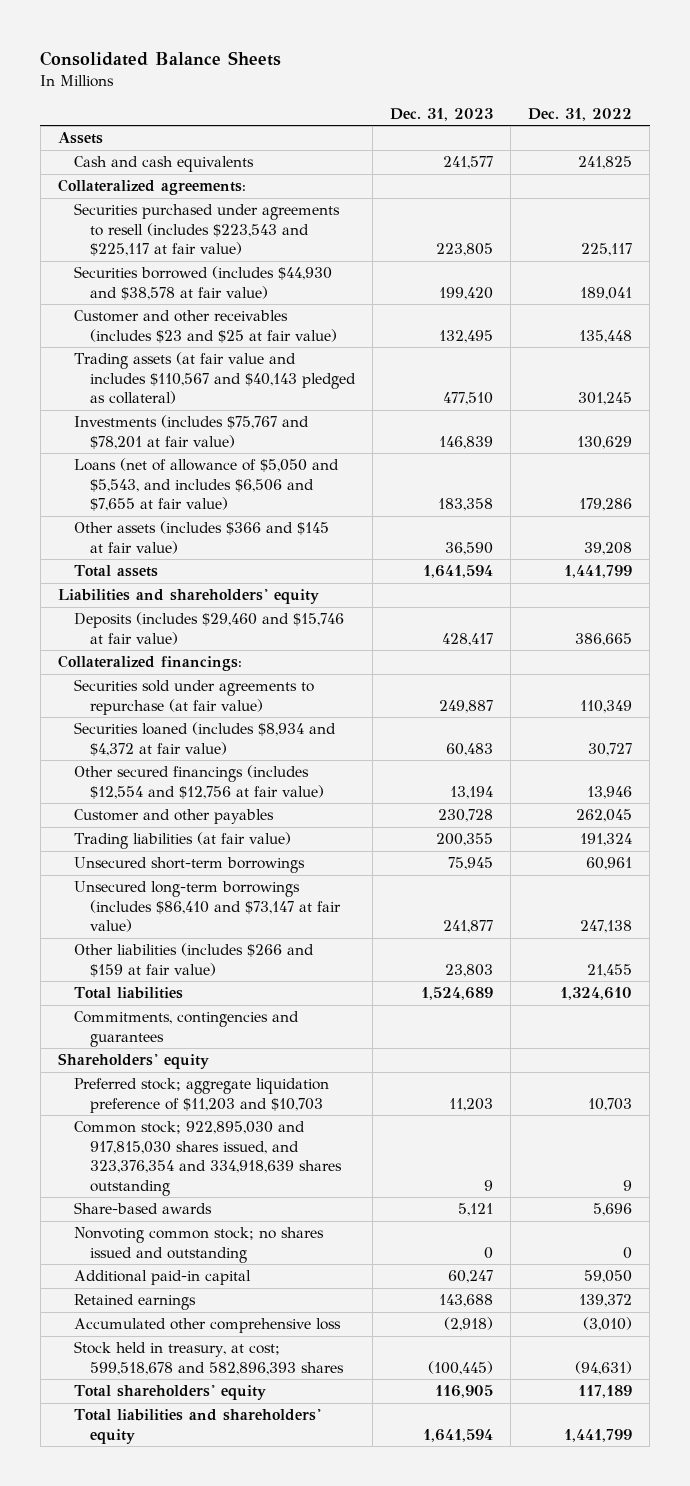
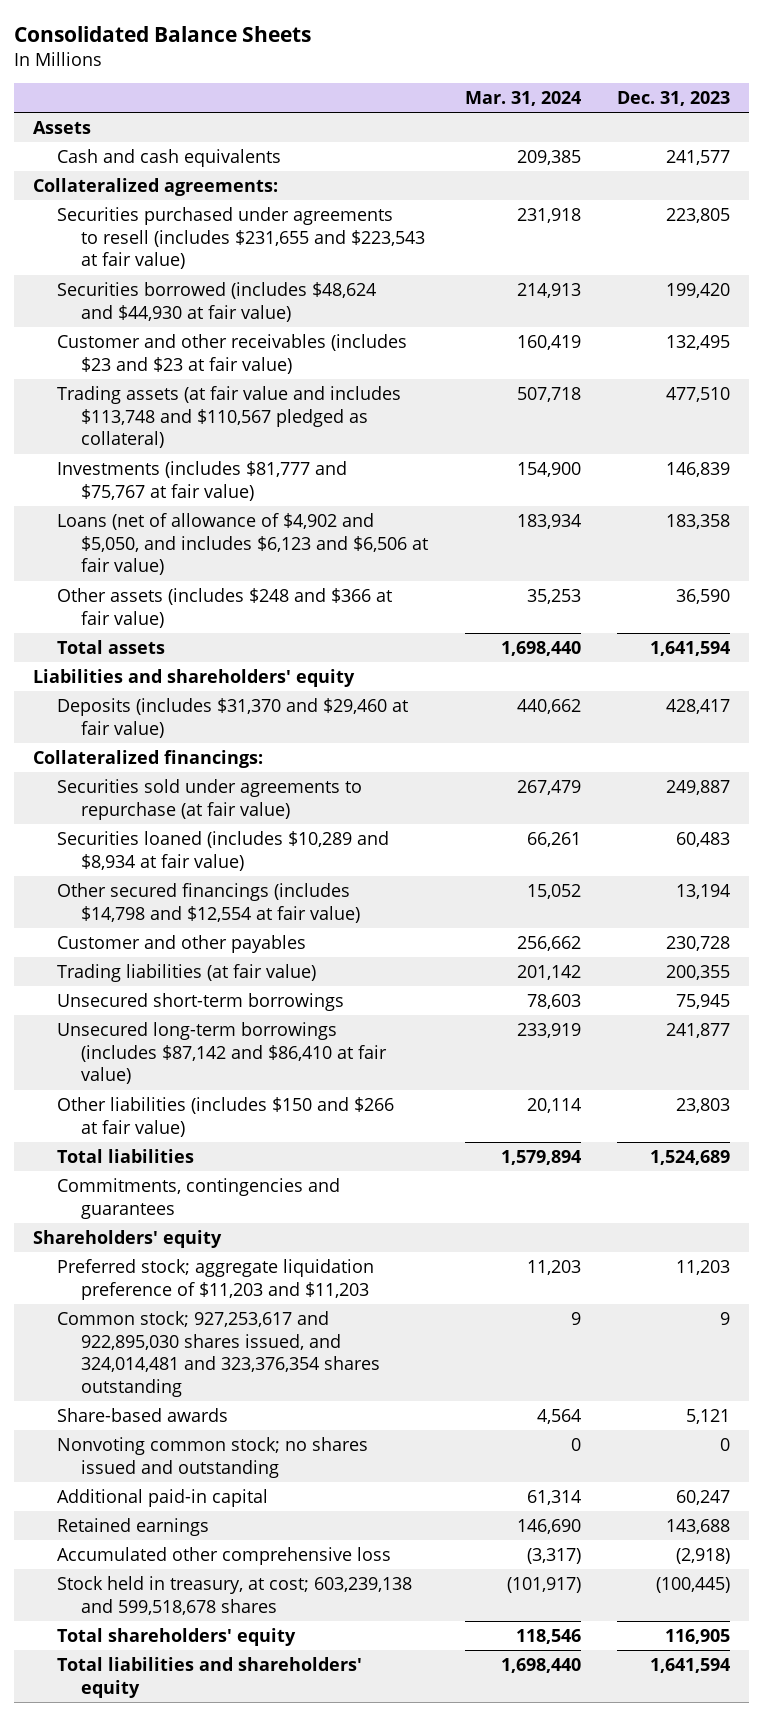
[528,107,633,121] Dec. 31, 2022 -> none
none -> [464,91,581,107] Mar. 31, 2024
[73,203,340,257] Securities purchased under agreements to resell (includes $223,543 and $225,117 at fair value) -> [56,206,426,270] Securities purchased under agreements to resell (includes $231,655 and $223,543 at fair value)
[73,266,332,300] Securities borrowed (includes $44,930 and $38,578 at fair value) -> [56,281,376,322] Securities borrowed (includes $48,624 and $44,930 at fair value)
[73,310,338,343] Customer and other receivables (includes $23 and $25 at fair value) -> [56,333,407,374] Customer and other receivables (includes $23 and $23 at fair value)
[73,352,357,405] Trading assets (at fair value and includes $110,567 and $40,143 pledged as collateral) -> [56,385,401,449] Trading assets (at fair value and includes $113,748 and $110,567 pledged as collateral)
[73,415,309,449] Investments (includes $75,767 and $78,201 at fair value) -> [56,460,347,501] Investments (includes $81,777 and $75,767 at fair value)
[73,458,339,512] Loans (net of allowance of $5,050 and $5,543, and includes $6,506 and $7,655 at fair value) -> [56,512,429,576] Loans (net of allowance of $4,902 and $5,050, and includes $6,123 and $6,506 at fair value)
[73,521,329,554] Other assets (includes $366 and $145 at fair value) -> [56,587,392,628] Other assets (includes $248 and $366 at fair value)
[73,612,344,645] Deposits (includes $29,460 and $15,746 at fair value) -> [56,697,408,738] Deposits (includes $31,370 and $29,460 at fair value)
[73,722,336,756] Securities loaned (includes $8,934 and $4,372 at fair value) -> [56,830,389,871] Securities loaned (includes $10,289 and $8,934 at fair value)
[73,765,325,799] Other secured financings (includes $12,554 and $12,756 at fair value) -> [56,882,361,923] Other secured financings (includes $14,798 and $12,554 at fair value)
[73,881,342,933] Unsecured long-term borrowings (includes $86,410 and $73,147 at fair value) -> [56,1021,388,1085] Unsecured long-term borrowings (includes $87,142 and $86,410 at fair value)
[73,943,314,977] Other liabilities (includes $266 and $159 at fair value) -> [56,1096,394,1137] Other liabilities (includes $150 and $266 at fair value)
[73,1078,329,1113] Preferred stock; aggregate liquidation preference of $11,203 and $10,703 -> [56,1258,374,1300] Preferred stock; aggregate liquidation preference of $11,203 and $11,203
[73,1121,343,1196] Common stock; 922,895,030 and 917,815,030 shares issued, and 323,376,354 and 334,918,639 shares outstanding -> [56,1310,381,1398] Common stock; 927,253,617 and 922,895,030 shares issued, and 324,014,481 and 323,376,354 shares outstanding
[73,1341,345,1375] Stock held in treasury, at cost; 599,518,678 and 582,896,393 shares -> [56,1575,412,1615] Stock held in treasury, at cost; 603,239,138 and 599,518,678 shares

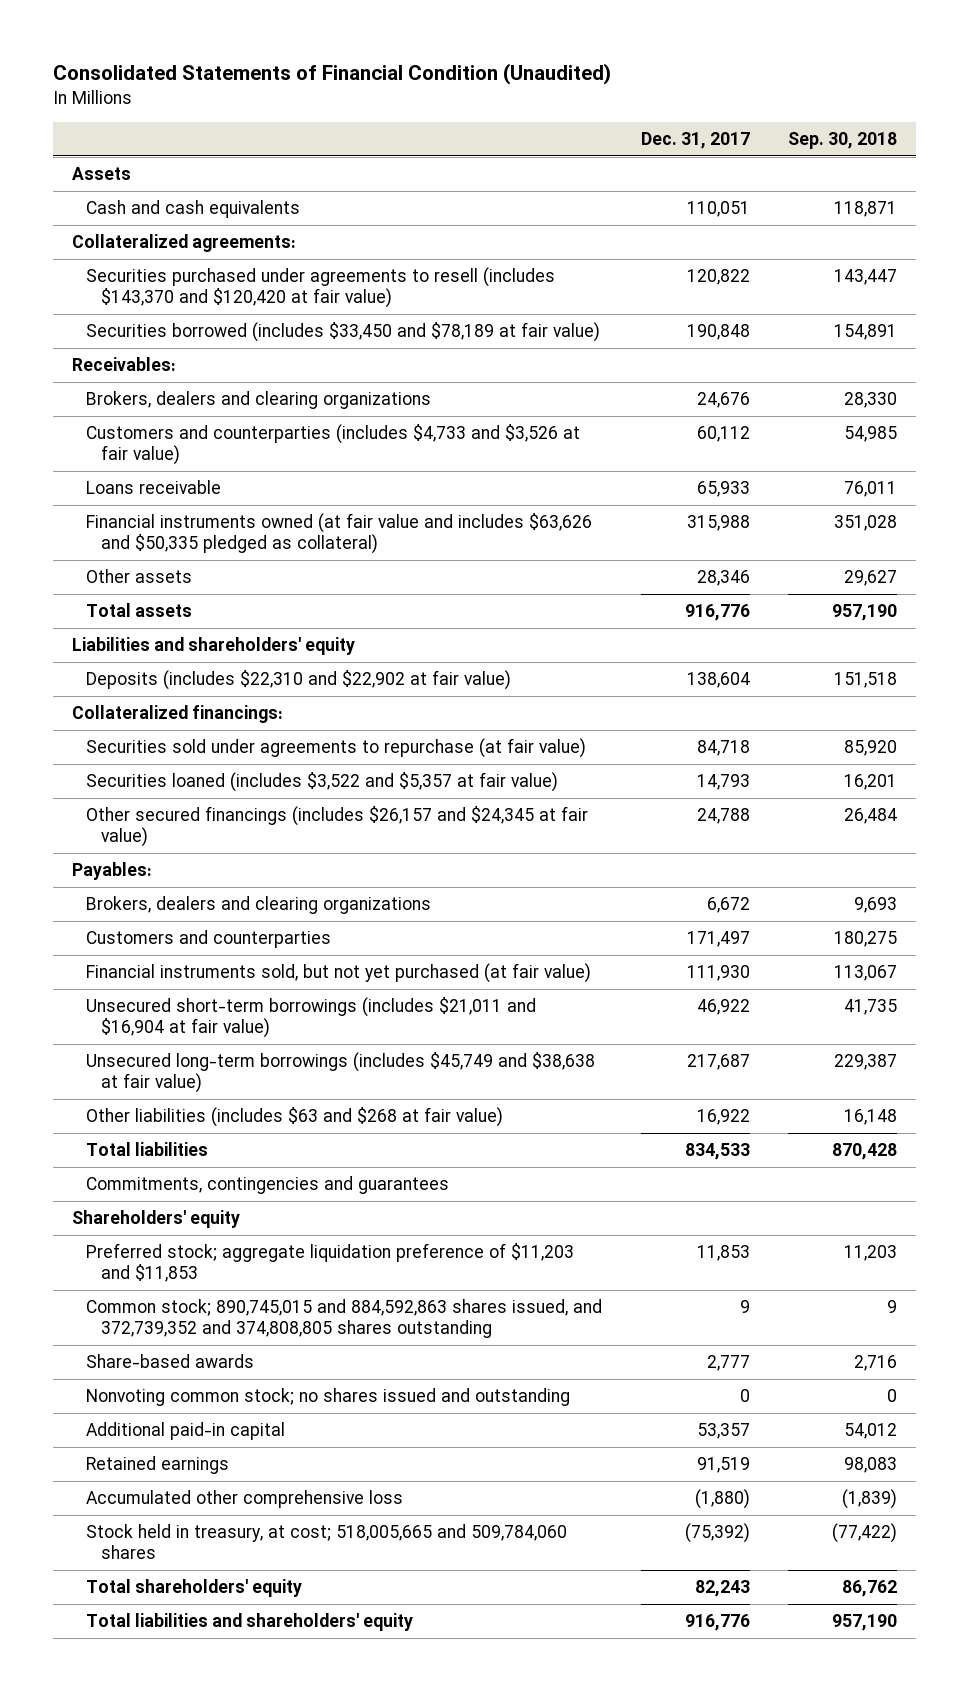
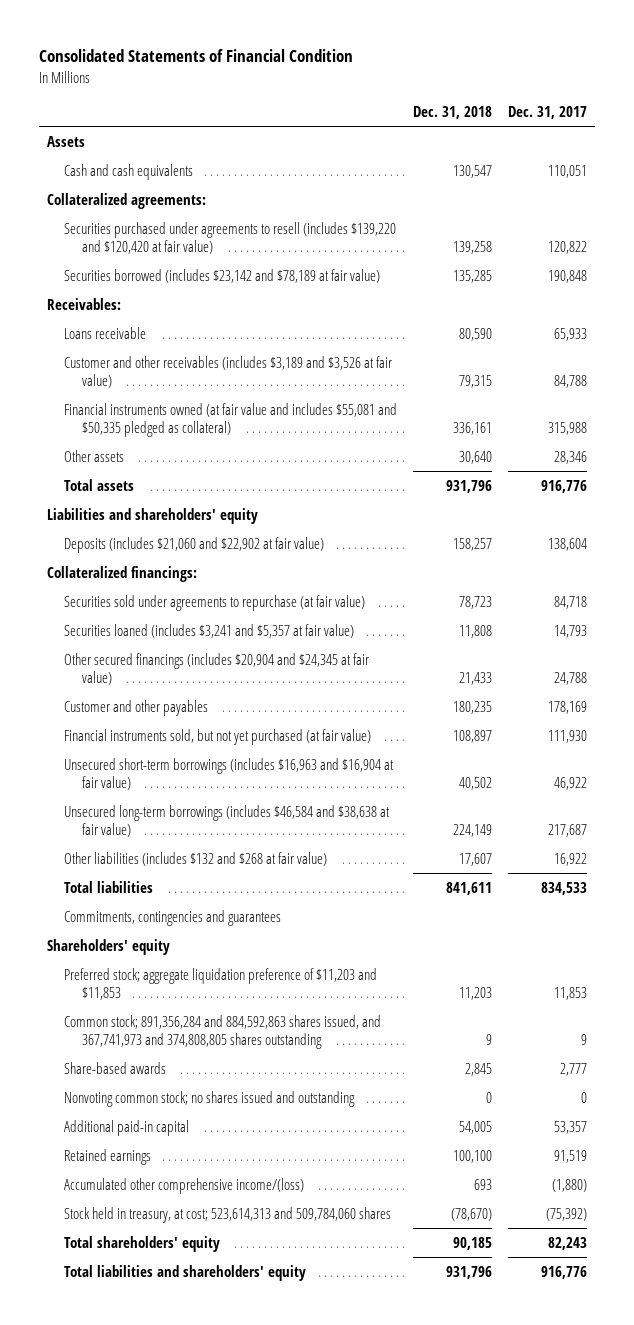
[52,63,611,86] Consolidated Statements of Financial Condition (Unaudited) -> [39,49,354,63] Consolidated Statements of Financial Condition
[787,132,897,150] Sep. 30, 2018 -> none
none -> [413,106,493,120] Dec. 31, 2018
[86,267,556,309] Securities purchased under agreements to resell (includes $143,370 and $120,420 at fair value) -> [64,221,397,254] Securities purchased under agreements to resell (includes $139,220 and $120,420 at fair value)
[86,322,601,343] Securities borrowed (includes $33,450 and $78,189 at fair value) -> [64,268,381,283] Securities borrowed (includes $23,142 and $78,189 at fair value)
[86,391,432,410] Brokers, dealers and clearing organizations -> none
[86,424,581,466] Customers and counterparties (includes $4,733 and $3,526 at fair value) -> none
none -> [64,355,393,388] Customer and other receivables (includes $3,189 and $3,526 at fair value)
[86,513,593,555] Financial instruments owned (at fair value and includes $63,626 and $50,335 pledged as collateral) -> [64,402,398,437] Financial instruments owned (at fair value and includes $55,081 and $50,335 pledged as collateral)
[86,670,512,691] Deposits (includes $22,310 and $22,902 at fair value) -> [64,536,325,553] Deposits (includes $21,060 and $22,902 at fair value)
[71,862,152,881] Payables: -> none
[86,896,432,915] Brokers, dealers and clearing organizations -> none
[86,930,332,949] Customers and counterparties -> none
[86,772,559,793] Securities loaned (includes $3,522 and $5,357 at fair value) -> [64,623,355,638] Securities loaned (includes $3,241 and $5,357 at fair value)
[86,806,589,848] Other secured financings (includes $26,157 and $24,345 at fair value) -> [64,652,370,685] Other secured financings (includes $20,904 and $24,345 at fair value)
none -> [64,699,209,716] Customer and other payables
[86,997,537,1039] Unsecured short-term borrowings (includes $21,011 and $16,904 at fair value) -> [64,757,395,790] Unsecured short-term borrowings (includes $16,963 and $16,904 at fair value)
[86,1052,596,1094] Unsecured long-term borrowings (includes $45,749 and $38,638 at fair value) -> [64,804,391,837] Unsecured long-term borrowings (includes $46,584 and $38,638 at fair value)
[86,1107,504,1128] Other liabilities (includes $63 and $268 at fair value) -> [64,851,328,866] Other liabilities (includes $132 and $268 at fair value)
[86,1299,603,1339] Common stock; 890,745,015 and 884,592,863 shares issued, and 372,739,352 and 374,808,805 shares outstanding -> [64,1014,382,1049] Common stock; 891,356,284 and 884,592,863 shares issued, and 367,741,973 and 374,808,805 shares outstanding
[86,1490,404,1509] Accumulated other comprehensive loss -> [64,1177,305,1194] Accumulated other comprehensive income/(loss)
[86,1524,568,1560] Stock held in treasury, at cost; 518,005,665 and 509,784,060 shares -> [64,1206,392,1223] Stock held in treasury, at cost; 523,614,313 and 509,784,060 shares

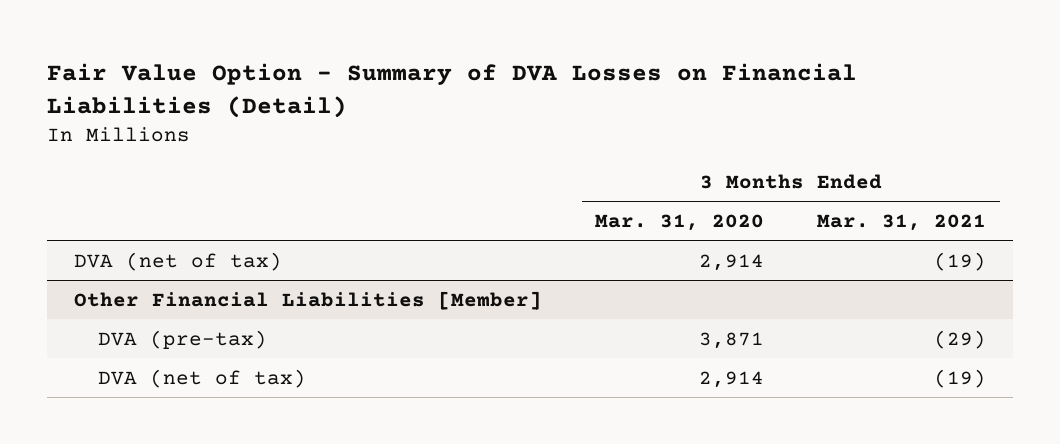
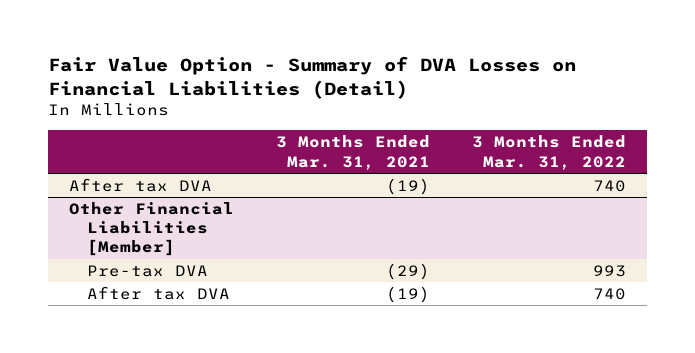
[594,213,764,231] Mar. 31, 2020 -> none
none -> [472,135,627,170] 3 Months Ended Mar. 31, 2022
[73,251,282,271] DVA (net of tax) -> [68,178,212,193] After tax DVA
[98,329,268,349] DVA (pre-tax) -> [87,265,209,278] Pre-tax DVA
[98,368,307,388] DVA (net of tax) -> [87,286,231,301] After tax DVA

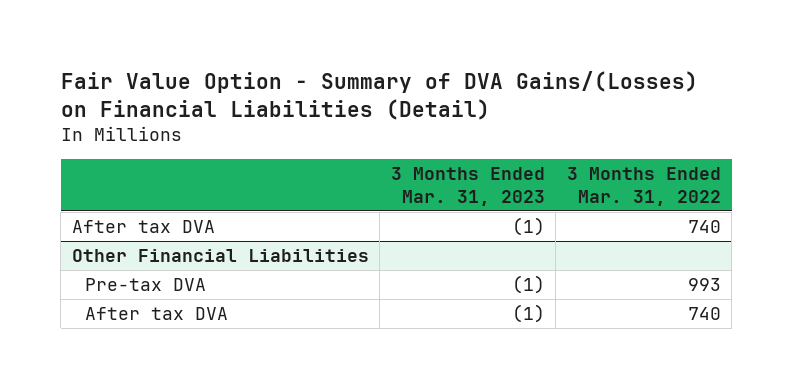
[47,56,576,99] Fair Value Option - Summary of DVA Losses on Financial Liabilities (Detail) -> [60,70,698,120] Fair Value Option - Summary of DVA Gains/(Losses) on Financial Liabilities (Detail)
[276,135,431,170] 3 Months Ended Mar. 31, 2021 -> none
none -> [390,166,545,206] 3 Months Ended Mar. 31, 2023
[68,202,234,257] Other Financial Liabilities [Member] -> [71,248,369,262] Other Financial Liabilities

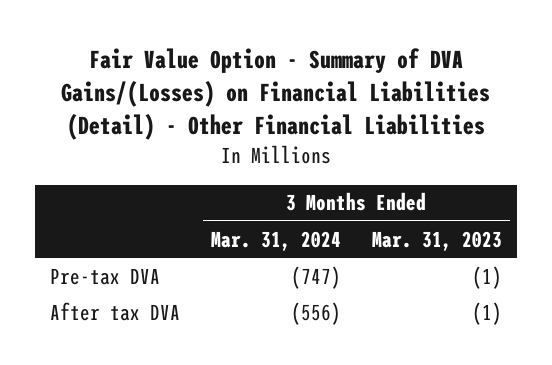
[60,70,698,120] Fair Value Option - Summary of DVA Gains/(Losses) on Financial Liabilities (Detail) -> [61,48,491,141] Fair Value Option - Summary of DVA Gains/(Losses) on Financial Liabilities (Detail) - Other Financial Liabilities
[566,166,721,206] 3 Months Ended Mar. 31, 2022 -> none
none -> [211,230,342,251] Mar. 31, 2024
[71,219,215,233] After tax DVA -> none
[71,248,369,262] Other Financial Liabilities -> none

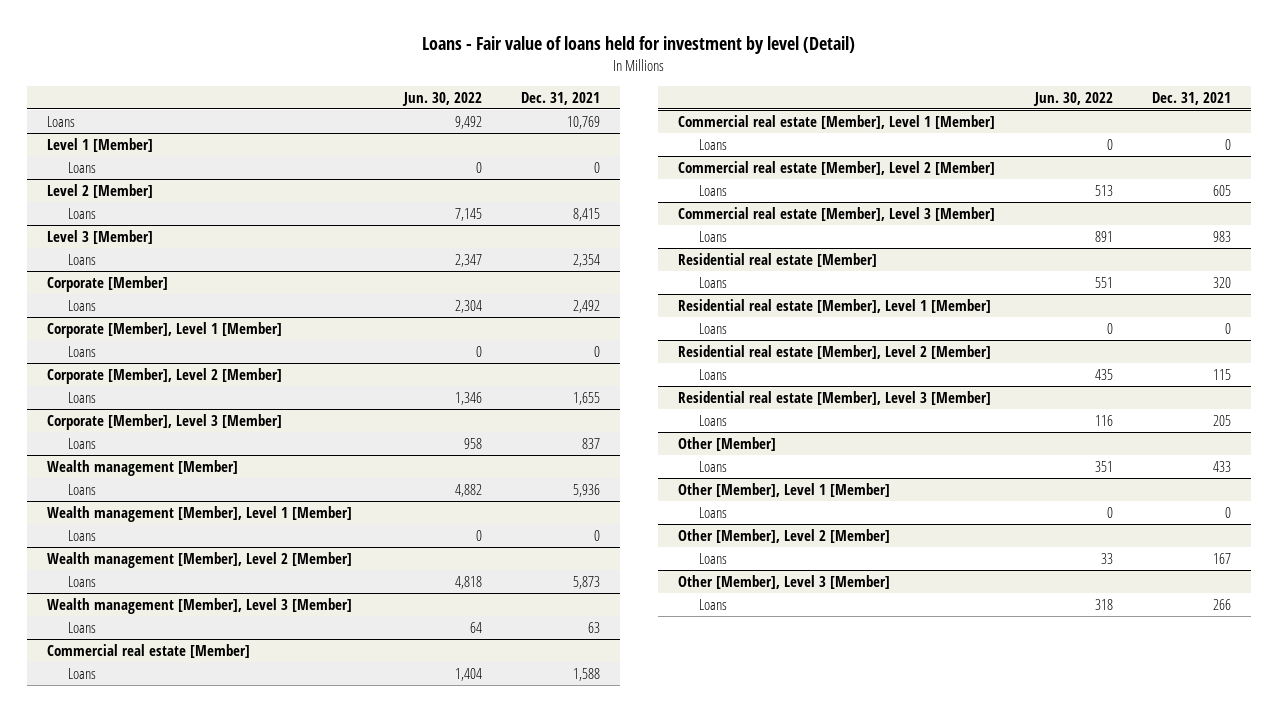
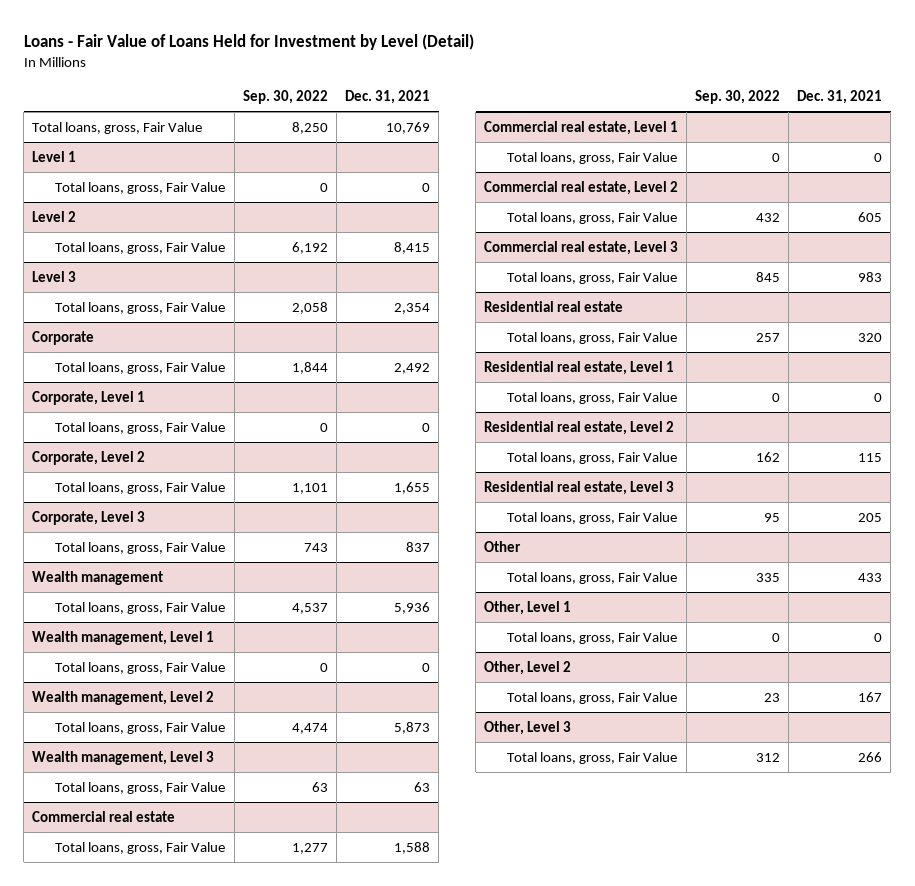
[422,36,856,55] Loans - Fair value of loans held for investment by level (Detail) -> [23,33,474,50] Loans - Fair Value of Loans Held for Investment by Level (Detail)
[401,91,482,106] Jun. 30, 2022 -> none
none -> [243,89,329,104] Sep. 30, 2022
[46,115,75,127] Loans -> [32,121,203,134] Total loans, gross, Fair Value
[46,137,153,152] Level 1 [Member] -> [32,150,77,162] Level 1
[68,161,97,173] Loans -> [54,181,225,194] Total loans, gross, Fair Value
[46,183,153,198] Level 2 [Member] -> [32,210,77,222] Level 2
[68,207,97,219] Loans -> [54,241,225,254] Total loans, gross, Fair Value
[46,229,153,244] Level 3 [Member] -> [32,270,77,282] Level 3
[68,253,97,265] Loans -> [54,301,225,314] Total loans, gross, Fair Value
[46,275,168,292] Corporate [Member] -> [32,330,95,345] Corporate
[68,299,97,311] Loans -> [54,361,225,374] Total loans, gross, Fair Value
[46,321,282,338] Corporate [Member], Level 1 [Member] -> [32,390,146,405] Corporate, Level 1
[68,345,97,357] Loans -> [54,421,225,434] Total loans, gross, Fair Value
[46,367,282,384] Corporate [Member], Level 2 [Member] -> [32,450,146,465] Corporate, Level 2
[68,391,97,403] Loans -> [54,481,225,494] Total loans, gross, Fair Value
[46,413,282,430] Corporate [Member], Level 3 [Member] -> [32,510,146,525] Corporate, Level 3
[68,437,97,449] Loans -> [54,541,225,554] Total loans, gross, Fair Value
[46,459,238,476] Wealth management [Member] -> [32,570,164,585] Wealth management
[68,483,97,495] Loans -> [54,601,225,614] Total loans, gross, Fair Value
[46,505,352,522] Wealth management [Member], Level 1 [Member] -> [32,630,215,645] Wealth management, Level 1
[68,529,97,541] Loans -> [54,661,225,674] Total loans, gross, Fair Value
[46,551,352,568] Wealth management [Member], Level 2 [Member] -> [32,690,215,705] Wealth management, Level 2
[68,575,97,587] Loans -> [54,721,225,734] Total loans, gross, Fair Value
[46,597,352,614] Wealth management [Member], Level 3 [Member] -> [32,750,215,765] Wealth management, Level 3
[68,621,97,633] Loans -> [54,781,225,794] Total loans, gross, Fair Value
[46,643,250,658] Commercial real estate [Member] -> [32,810,176,822] Commercial real estate
[68,667,97,679] Loans -> [54,841,225,854] Total loans, gross, Fair Value
[677,114,995,129] Commercial real estate [Member], Level 1 [Member] -> [484,120,679,135] Commercial real estate, Level 1
[699,138,728,150] Loans -> [506,151,677,164] Total loans, gross, Fair Value
[677,160,995,175] Commercial real estate [Member], Level 2 [Member] -> [484,180,679,195] Commercial real estate, Level 2
[699,184,728,196] Loans -> [506,211,677,224] Total loans, gross, Fair Value
[677,206,995,221] Commercial real estate [Member], Level 3 [Member] -> [484,240,679,255] Commercial real estate, Level 3
[699,230,728,242] Loans -> [506,271,677,284] Total loans, gross, Fair Value
[677,252,877,267] Residential real estate [Member] -> [484,300,624,312] Residential real estate
[699,276,728,288] Loans -> [506,331,677,344] Total loans, gross, Fair Value
[677,298,991,313] Residential real estate [Member], Level 1 [Member] -> [484,360,675,375] Residential real estate, Level 1
[699,322,728,334] Loans -> [506,391,677,404] Total loans, gross, Fair Value
[677,344,991,359] Residential real estate [Member], Level 2 [Member] -> [484,420,675,435] Residential real estate, Level 2
[699,368,728,380] Loans -> [506,451,677,464] Total loans, gross, Fair Value
[677,390,991,405] Residential real estate [Member], Level 3 [Member] -> [484,480,675,495] Residential real estate, Level 3
[699,414,728,426] Loans -> [506,511,677,524] Total loans, gross, Fair Value
[677,436,776,451] Other [Member] -> [484,540,522,552] Other
[699,460,728,472] Loans -> [506,571,677,584] Total loans, gross, Fair Value
[677,482,890,497] Other [Member], Level 1 [Member] -> [484,600,572,615] Other, Level 1
[699,506,728,518] Loans -> [506,631,677,644] Total loans, gross, Fair Value
[677,528,890,543] Other [Member], Level 2 [Member] -> [484,660,572,675] Other, Level 2
[699,552,728,564] Loans -> [506,691,677,704] Total loans, gross, Fair Value
[677,574,890,589] Other [Member], Level 3 [Member] -> [484,720,572,735] Other, Level 3
[699,598,728,610] Loans -> [506,751,677,764] Total loans, gross, Fair Value

